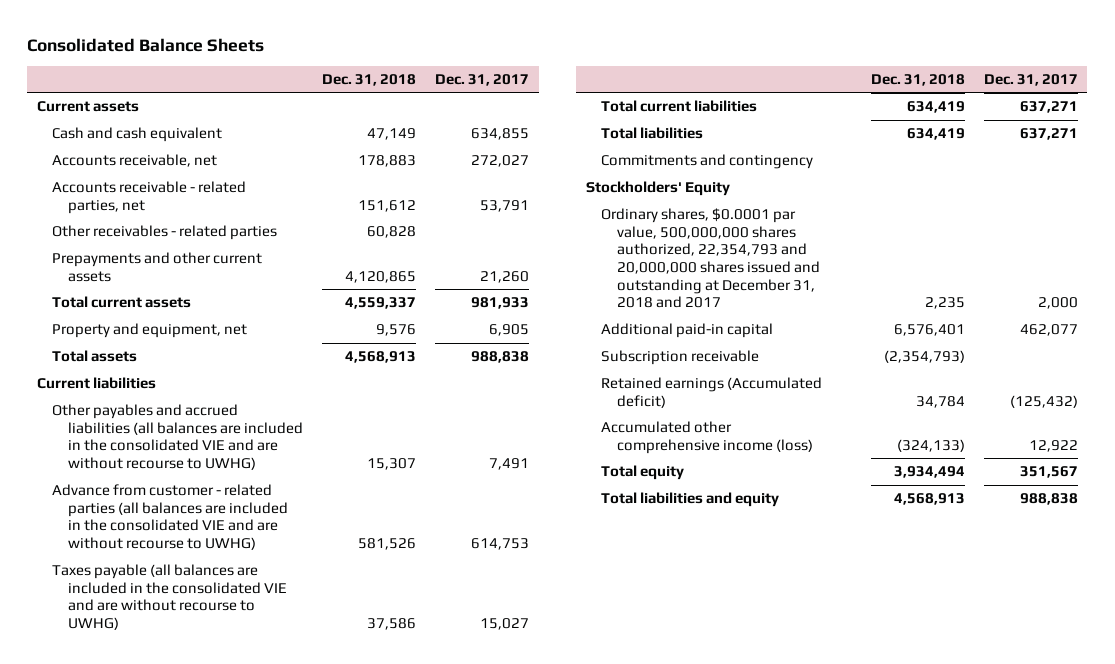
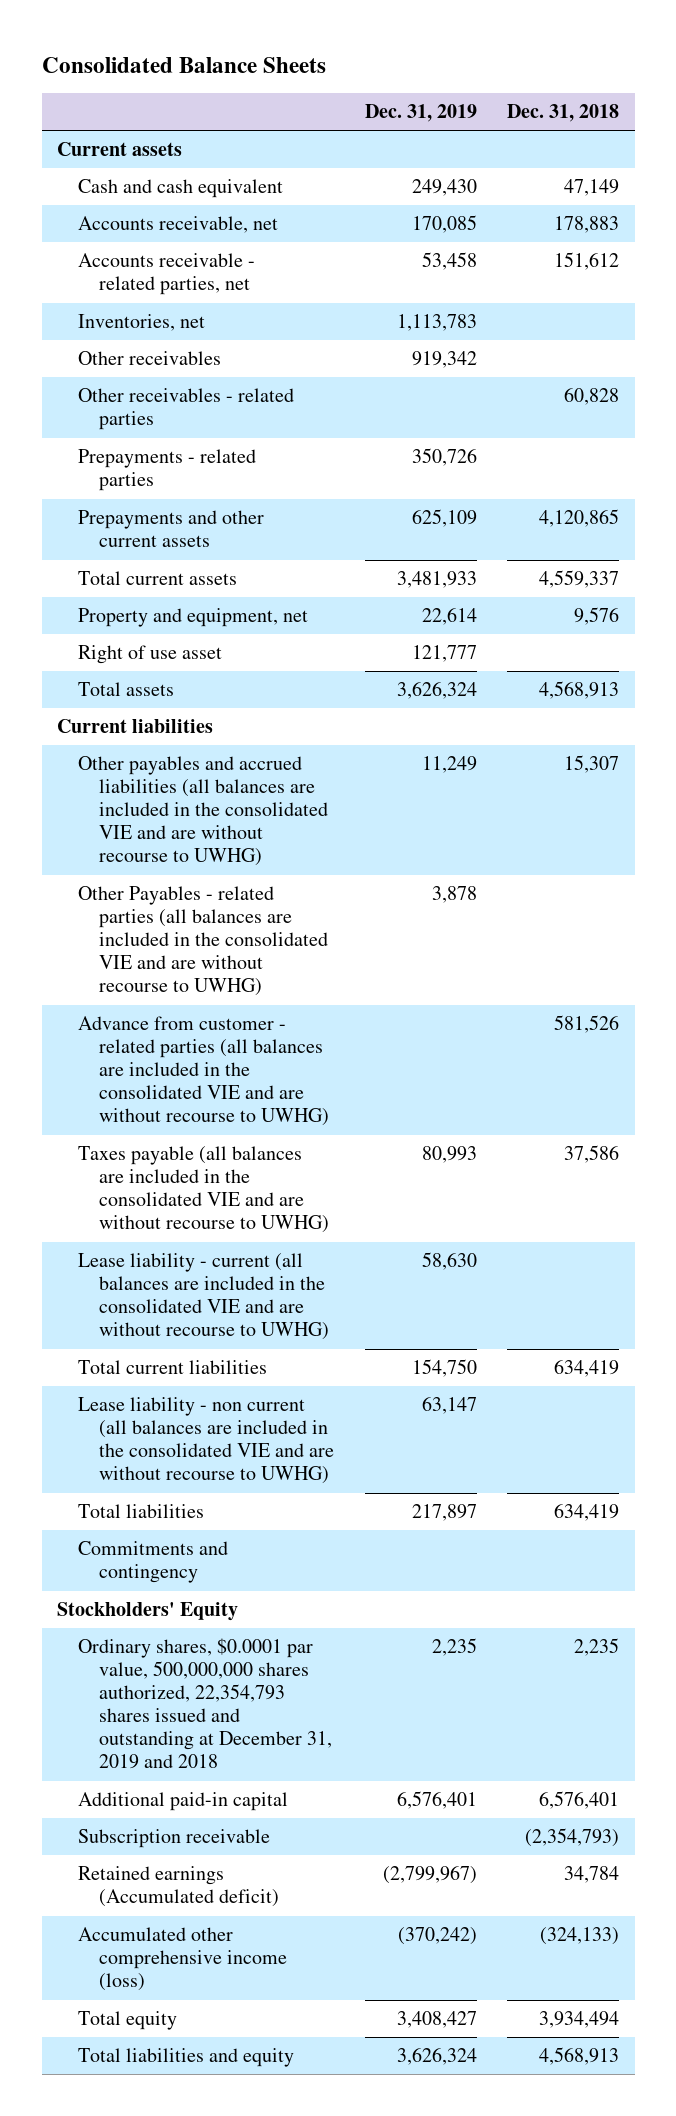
[435,73,530,86] Dec. 31, 2017 -> none
none -> [364,103,477,122] Dec. 31, 2019
none -> [78,314,206,332] Inventories, net
none -> [78,351,222,366] Other receivables
none -> [78,449,257,492] Prepayments - related parties
none -> [78,645,223,665] Right of use asset
none -> [78,886,329,997] Other Payables - related parties (all balances are included in the consolidated VIE and are without recourse to UWHG)
none -> [78,1253,330,1341] Lease liability - current (all balances are included in the consolidated VIE and are without recourse to UWHG)
none -> [78,1397,335,1485] Lease liability - non current (all balances are included in the consolidated VIE and are without recourse to UWHG)
[601,208,821,309] Ordinary shares, $0.0001 par value, 500,000,000 shares authorized, 22,354,793 and 20,000,000 shares issued and outstanding at December 31, 2018 and 2017 -> [78,1638,333,1770] Ordinary shares, $0.0001 par value, 500,000,000 shares authorized, 22,354,793 shares issued and outstanding at December 31, 2019 and 2018

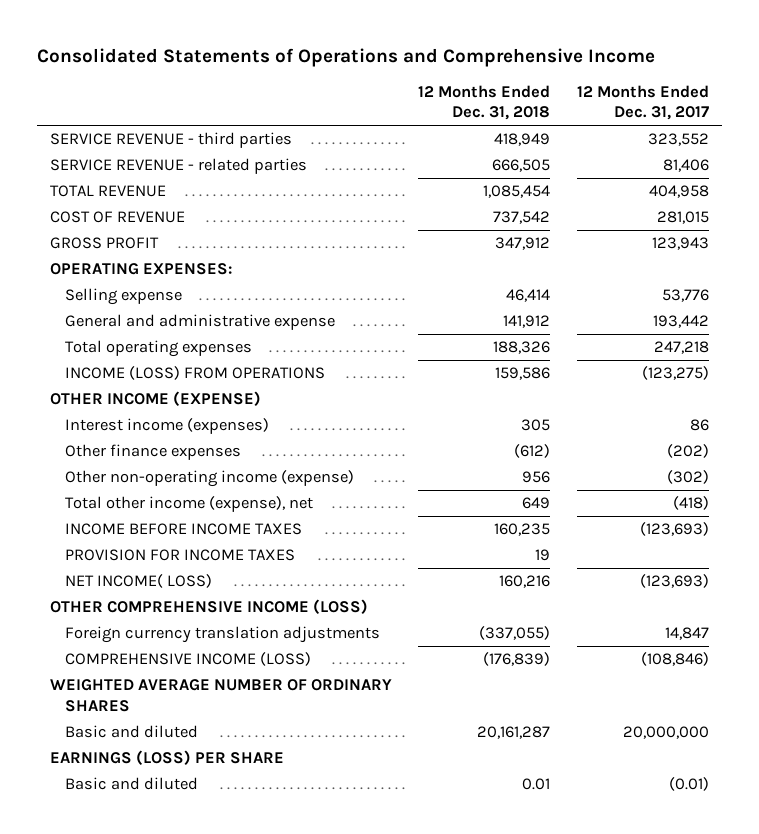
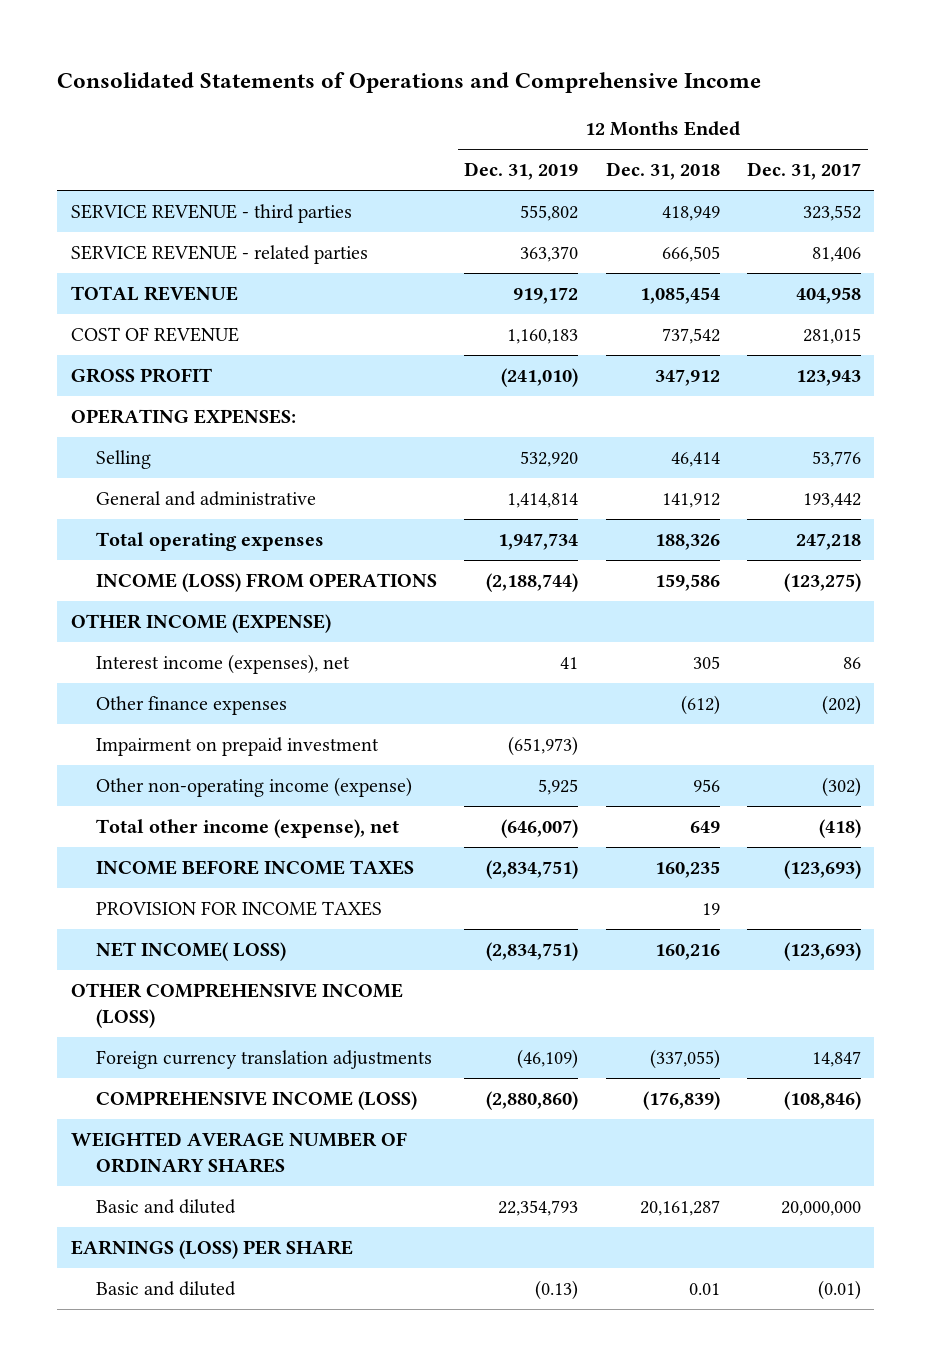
none -> [464,162,579,181] Dec. 31, 2019
[64,288,182,306] Selling expense -> [96,449,152,469] Selling
[64,314,335,331] General and administrative expense -> [96,490,317,506] General and administrative
[64,418,269,435] Interest income (expenses) -> [96,653,351,674] Interest income (expenses), net
none -> [96,736,380,756] Impairment on prepaid investment

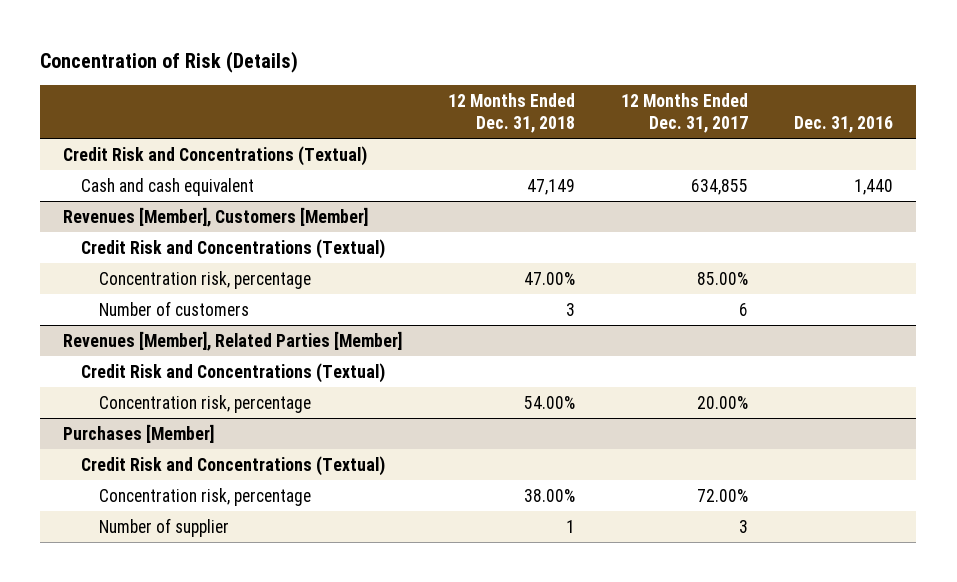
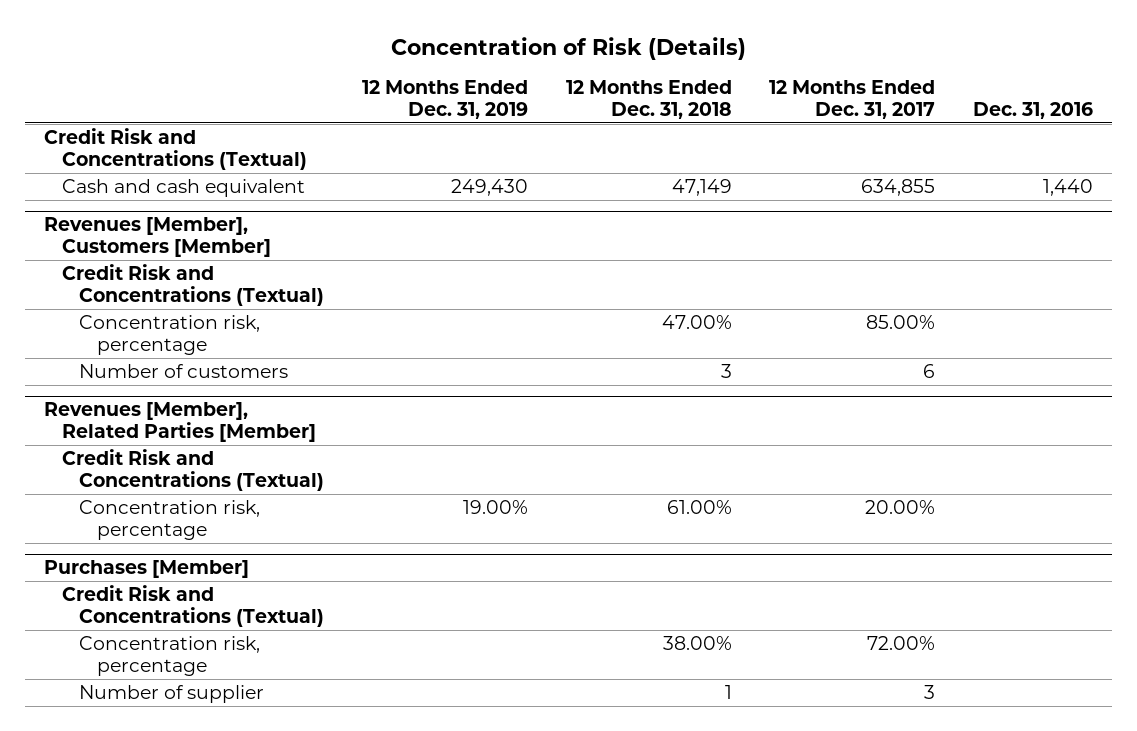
none -> [362,80,529,120] 12 Months Ended Dec. 31, 2019
[524,395,576,409] 54.00% -> [666,500,732,515] 61.00%

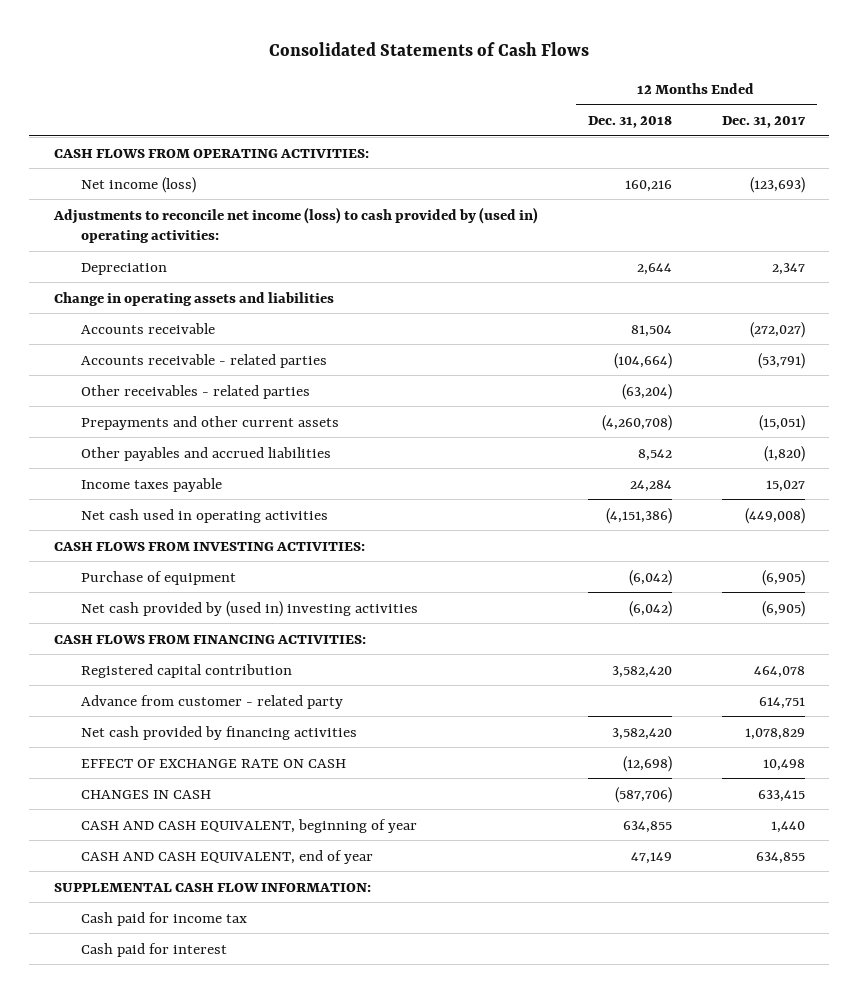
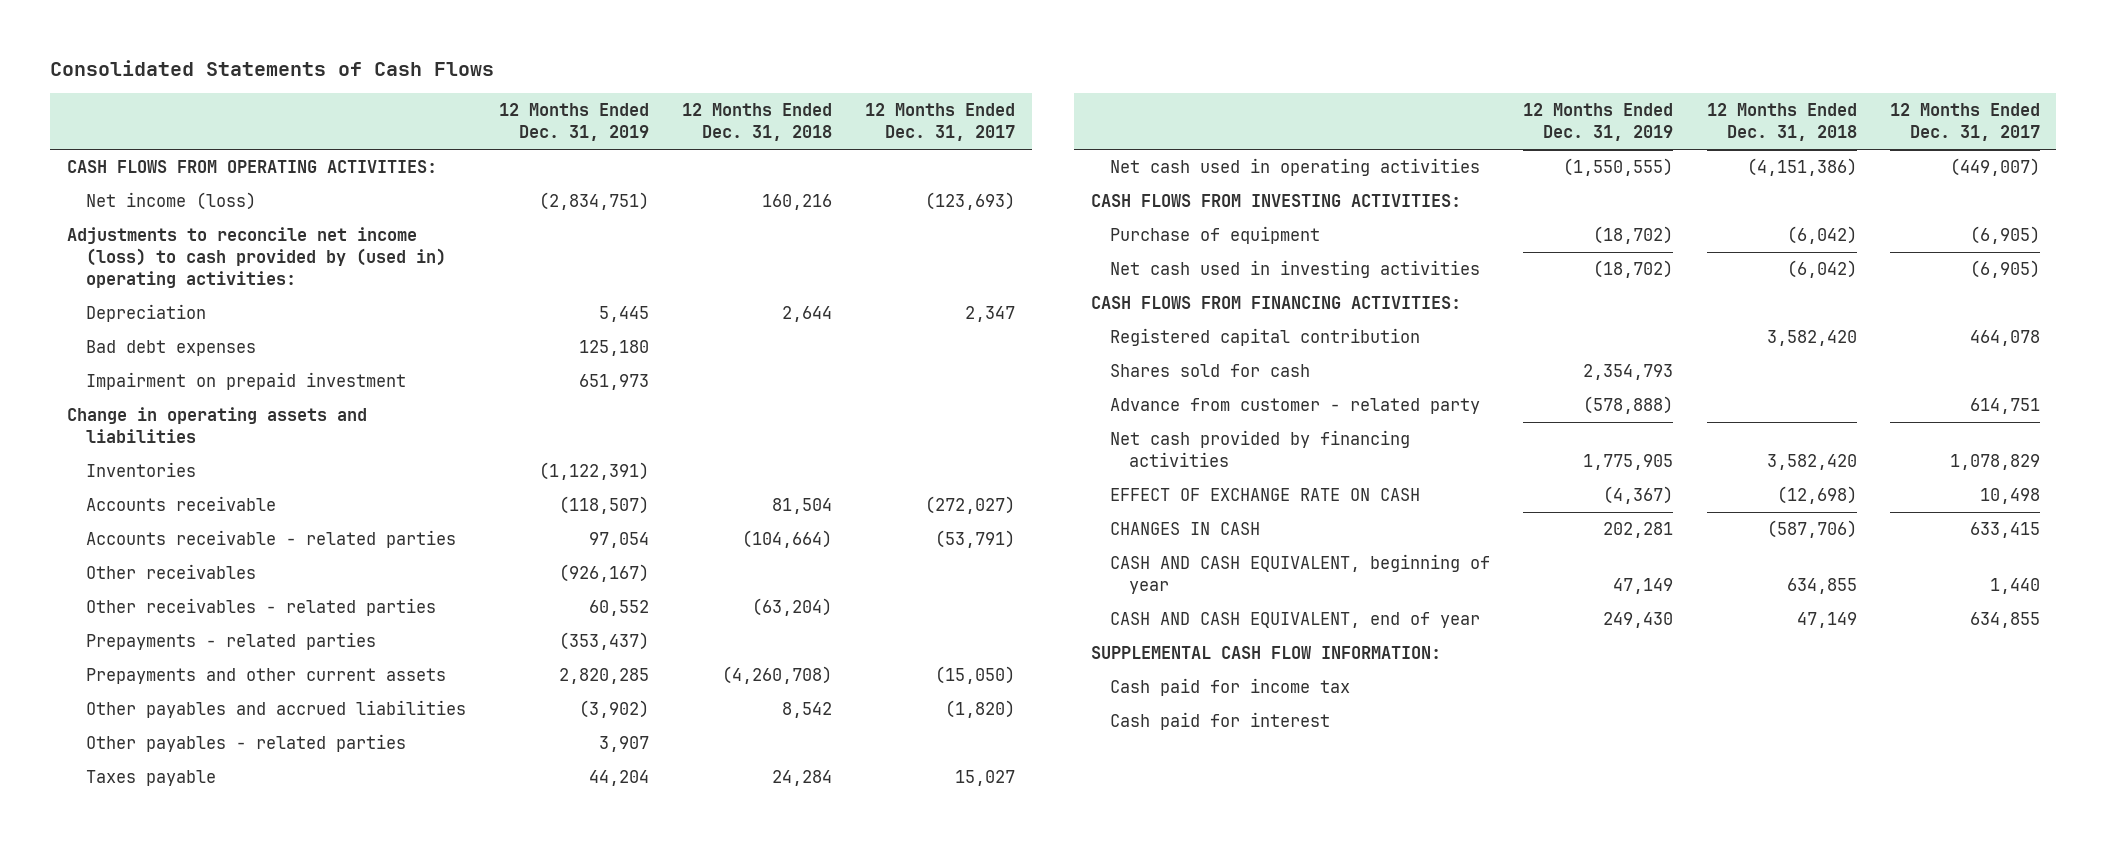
none -> [498,103,649,142] 12 Months Ended Dec. 31, 2019
none -> [85,339,256,356] Bad debt expenses
none -> [85,371,406,390] Impairment on prepaid investment
none -> [85,461,196,477] Inventories
none -> [85,563,256,579] Other receivables
none -> [85,631,376,650] Prepayments - related parties
[758,414,805,431] (15,051) -> [935,665,1016,684] (15,050)
none -> [85,733,406,752] Other payables - related parties
[80,477,222,492] Income taxes payable -> [85,769,216,786] Taxes payable
[744,507,805,524] (449,008) -> [1949,157,2040,176] (449,007)
[80,600,418,617] Net cash provided by (used in) investing activities -> [1110,259,1481,278] Net cash used in investing activities
none -> [1110,363,1311,377] Shares sold for cash

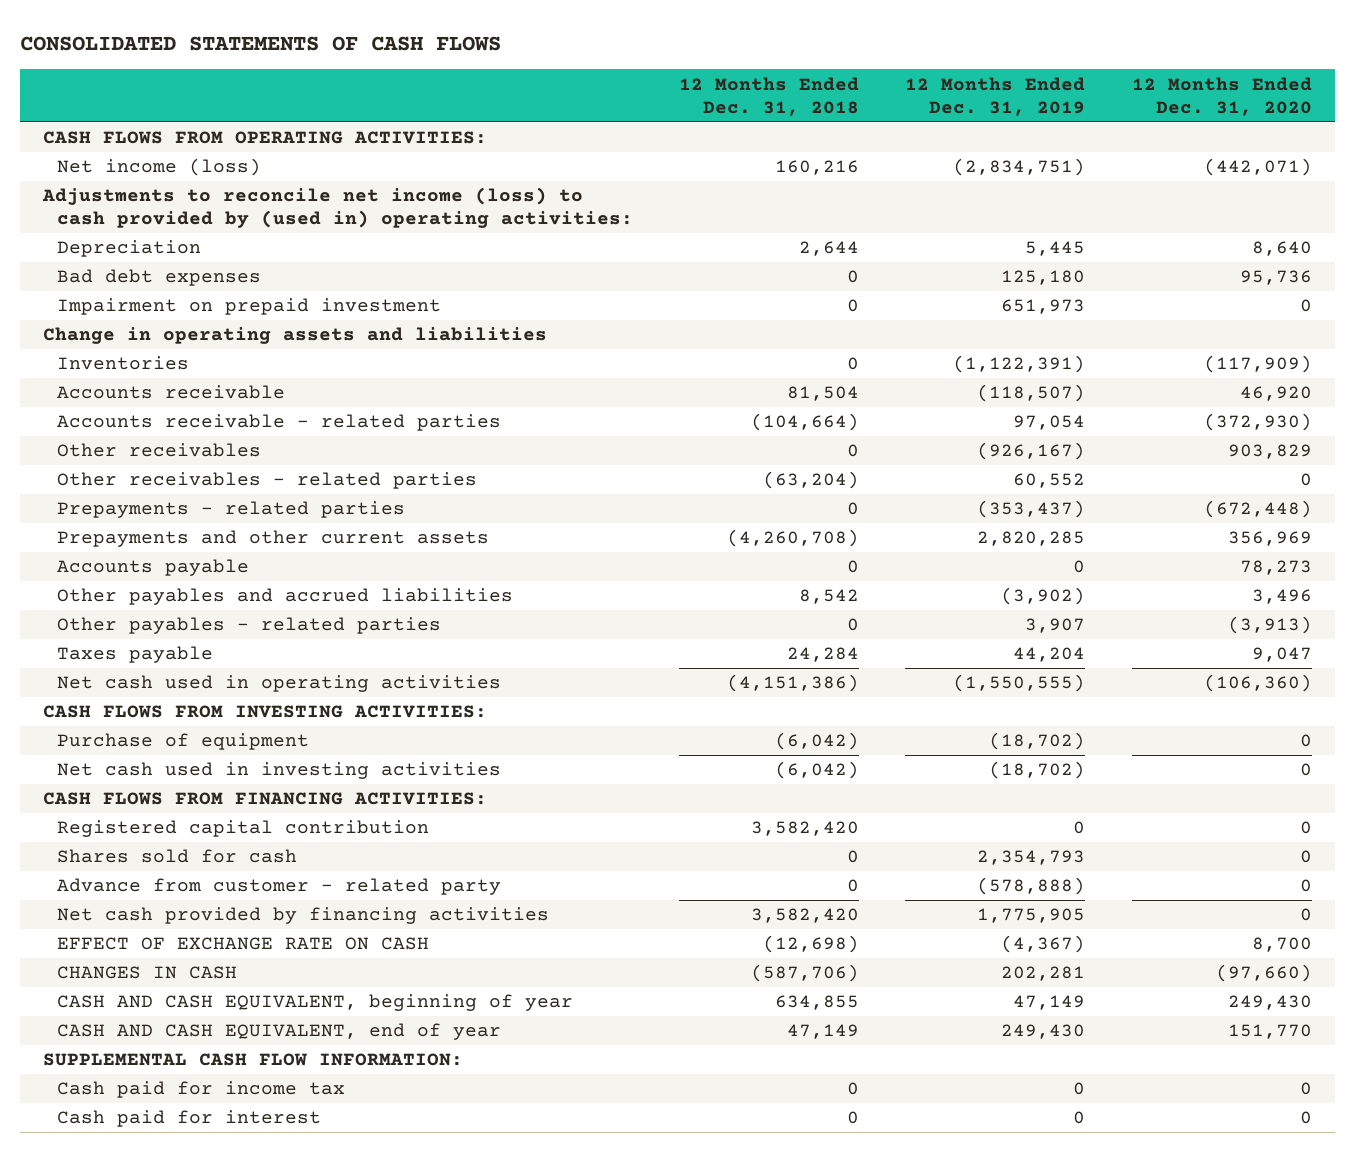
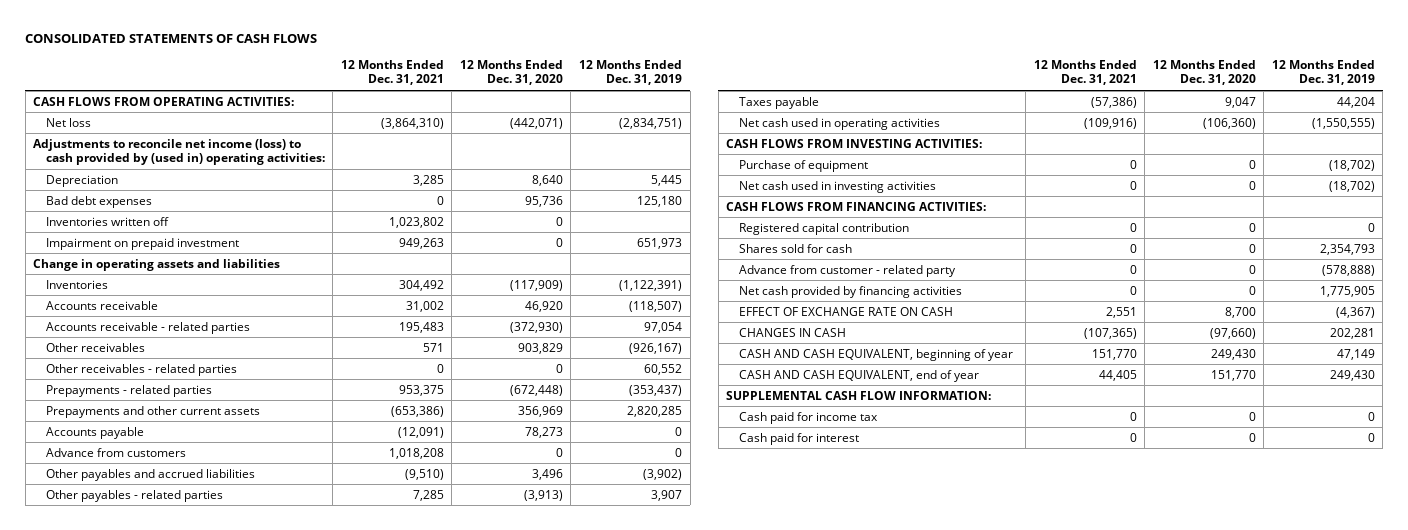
[679,76,860,116] 12 Months Ended Dec. 31, 2018 -> none
none -> [340,60,444,86] 12 Months Ended Dec. 31, 2021
[56,158,261,177] Net income (loss) -> [45,117,91,127] Net loss
none -> [45,216,169,226] Inventories written off
none -> [45,447,186,457] Advance from customers

